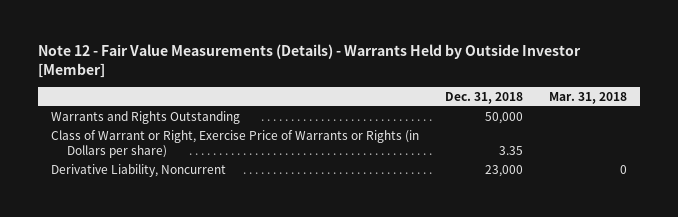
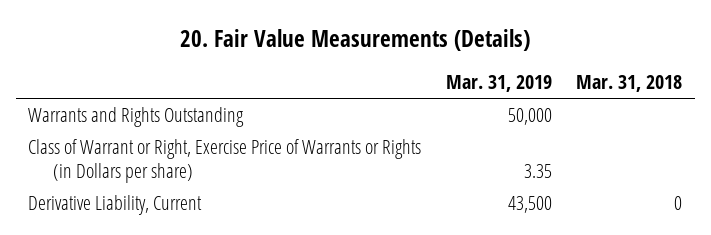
[37,44,581,79] Note 12 - Fair Value Measurements (Details) - Warrants Held by Outside Investor [Member] -> [180,28,531,51] 20. Fair Value Measurements (Details)
[445,91,524,104] Dec. 31, 2018 -> none
none -> [445,75,552,93] Mar. 31, 2019
[50,163,226,177] Derivative Liability, Noncurrent -> [28,194,203,215] Derivative Liability, Current

